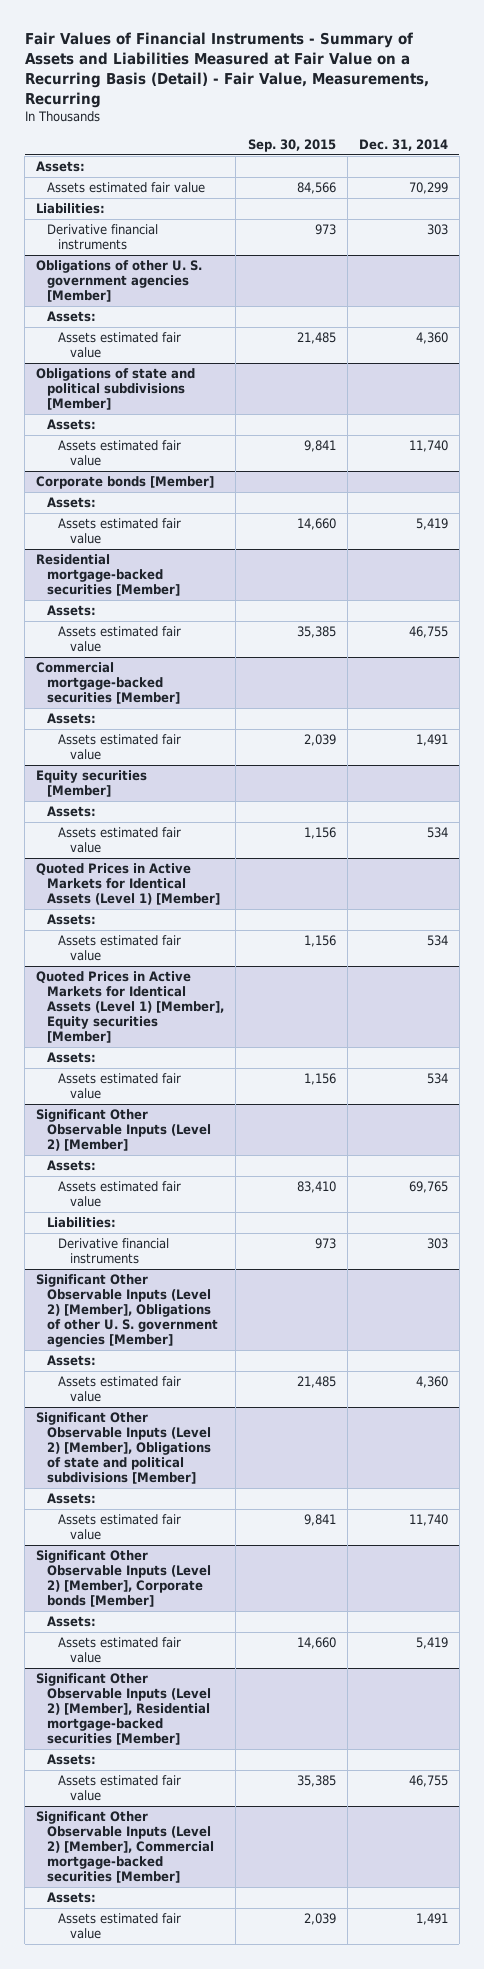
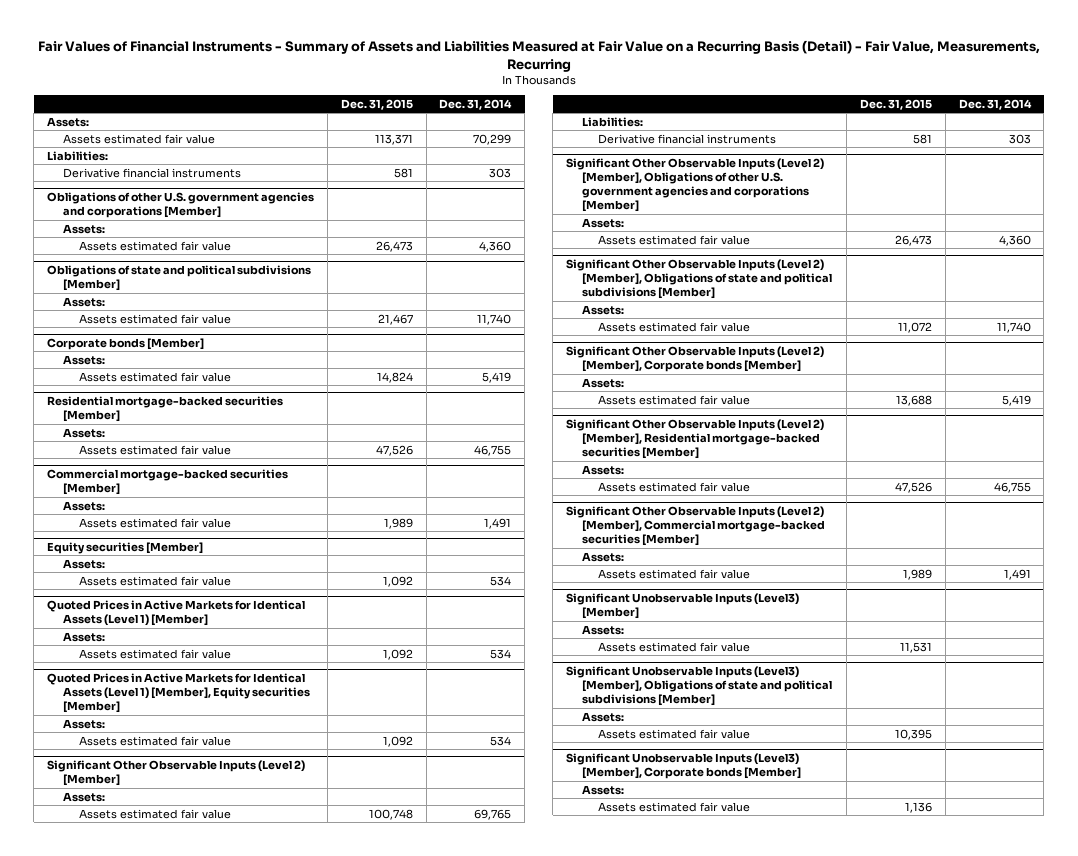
[247,138,336,152] Sep. 30, 2015 -> none
none -> [340,98,413,110] Dec. 31, 2015
[36,260,203,303] Obligations of other U. S. government agencies [Member] -> [47,191,315,218] Obligations of other U.S. government agencies and corporations [Member]
[36,1274,219,1347] Significant Other Observable Inputs (Level 2) [Member], Obligations of other U. S. government agencies [Member] -> [566,157,825,213] Significant Other Observable Inputs (Level 2) [Member], Obligations of other U.S. government agencies and corporations [Member]
none -> [566,592,800,619] Significant Unobservable Inputs (Level3) [Member]
none -> [582,624,625,635] Assets:
none -> [598,641,751,652] Assets estimated fair value
none -> [566,665,833,707] Significant Unobservable Inputs (Level3) [Member], Obligations of state and political subdivisions [Member]
none -> [582,711,625,722] Assets:
none -> [598,728,751,739] Assets estimated fair value
none -> [566,752,802,779] Significant Unobservable Inputs (Level3) [Member], Corporate bonds [Member]
none -> [582,784,625,795] Assets:
none -> [598,801,751,812] Assets estimated fair value

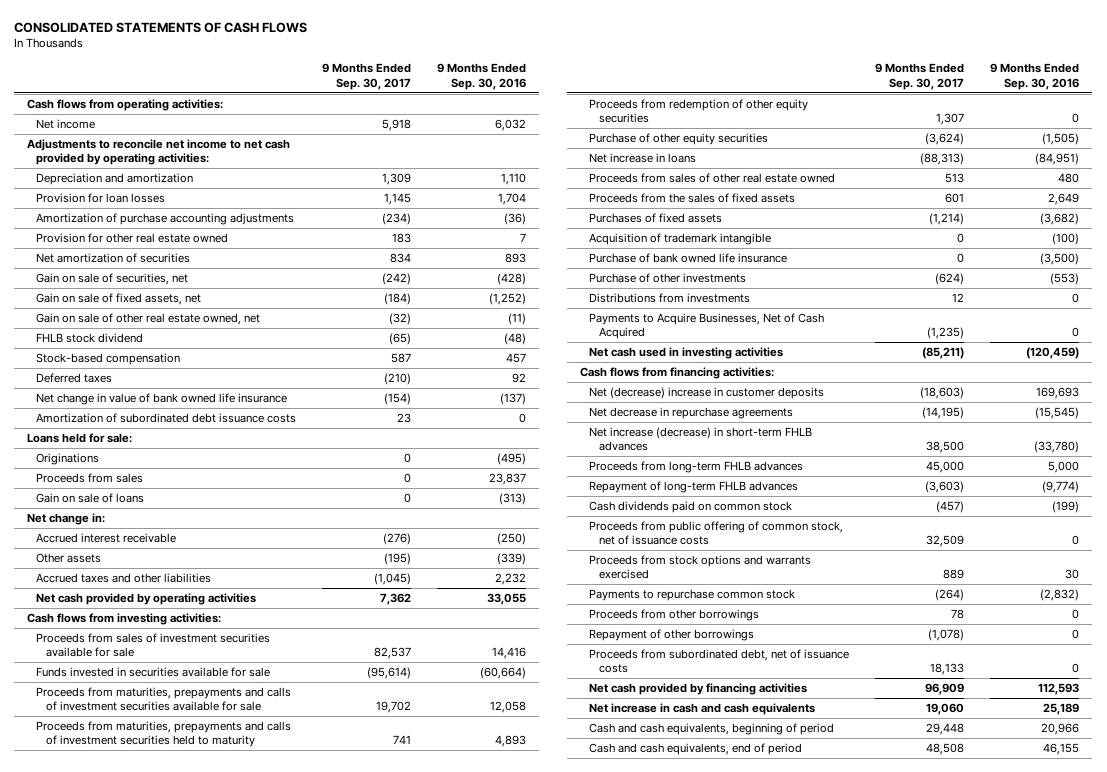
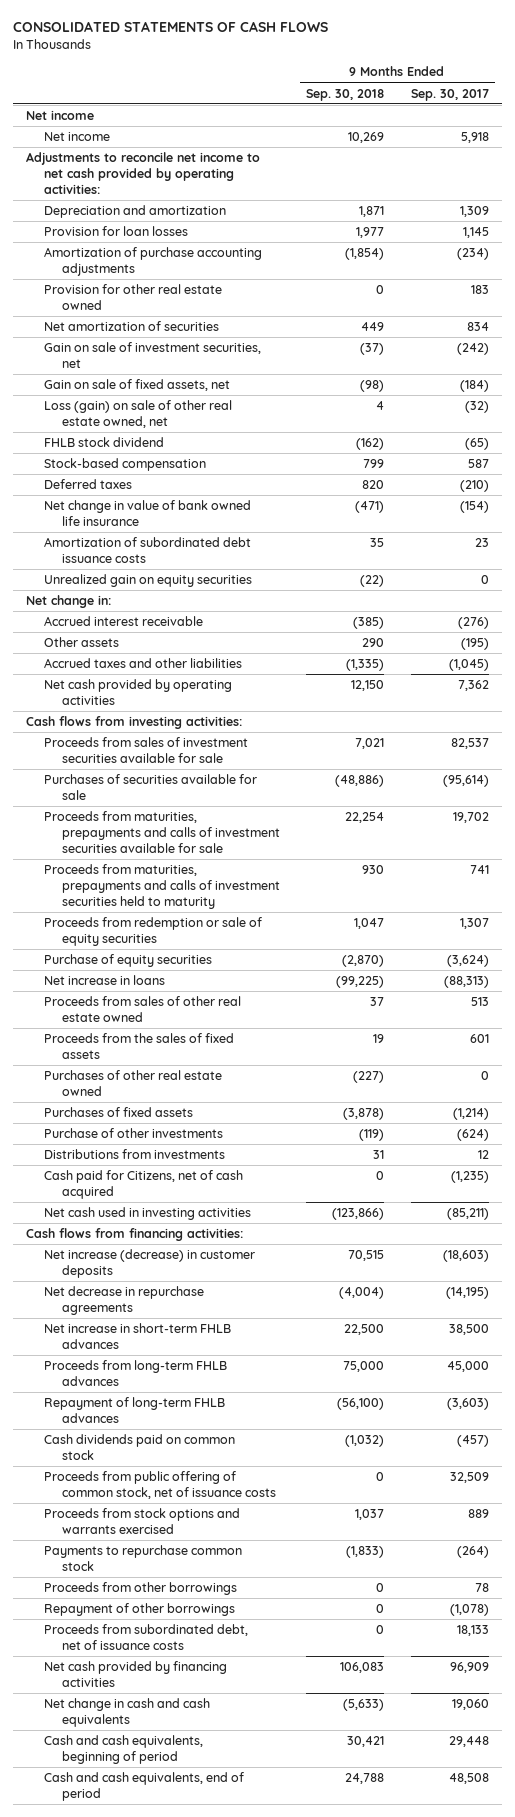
[437,63,527,90] 9 Months Ended Sep. 30, 2016 -> none
none -> [306,88,385,101] Sep. 30, 2018
[27,98,224,111] Cash flows from operating activities: -> [26,109,95,120] Net income
[36,272,189,285] Gain on sale of securities, net -> [44,341,262,368] Gain on sale of investment securities, net
[36,312,261,325] Gain on sale of other real estate owned, net -> [44,399,233,428] Loss (gain) on sale of other real estate owned, net
[27,432,133,443] Loans held for sale: -> none
[36,452,100,465] Originations -> none
[36,472,144,483] Proceeds from sales -> none
[36,492,145,503] Gain on sale of loans -> none
none -> [44,573,253,587] Unrealized gain on equity securities
[36,666,271,677] Funds invested in securities available for sale -> [44,773,258,800] Purchases of securities available for sale
[589,98,809,124] Proceeds from redemption of other equity securities -> [44,916,263,946] Proceeds from redemption or sale of equity securities
[589,132,769,145] Purchase of other equity securities -> [44,953,213,967] Purchase of equity securities
none -> [44,1069,223,1096] Purchases of other real estate owned
[589,232,772,245] Acquisition of trademark intangible -> none
[589,252,788,263] Purchase of bank owned life insurance -> none
[589,312,825,340] Payments to Acquire Businesses, Net of Cash Acquired -> [44,1169,244,1199] Cash paid for Citizens, net of cash acquired
[589,386,825,399] Net (decrease) increase in customer deposits -> [44,1248,256,1278] Net increase (decrease) in customer deposits
[589,426,813,452] Net increase (decrease) in short-term FHLB advances -> [44,1322,232,1349] Net increase in short-term FHLB advances
[589,702,816,715] Net increase in cash and cash equivalents -> [44,1697,211,1727] Net change in cash and cash equivalents

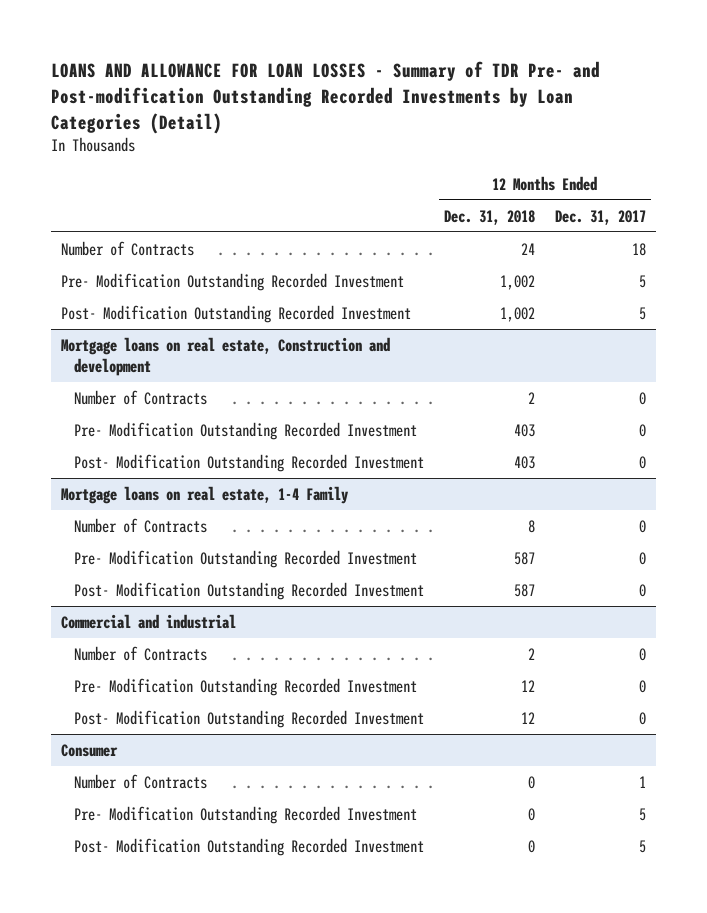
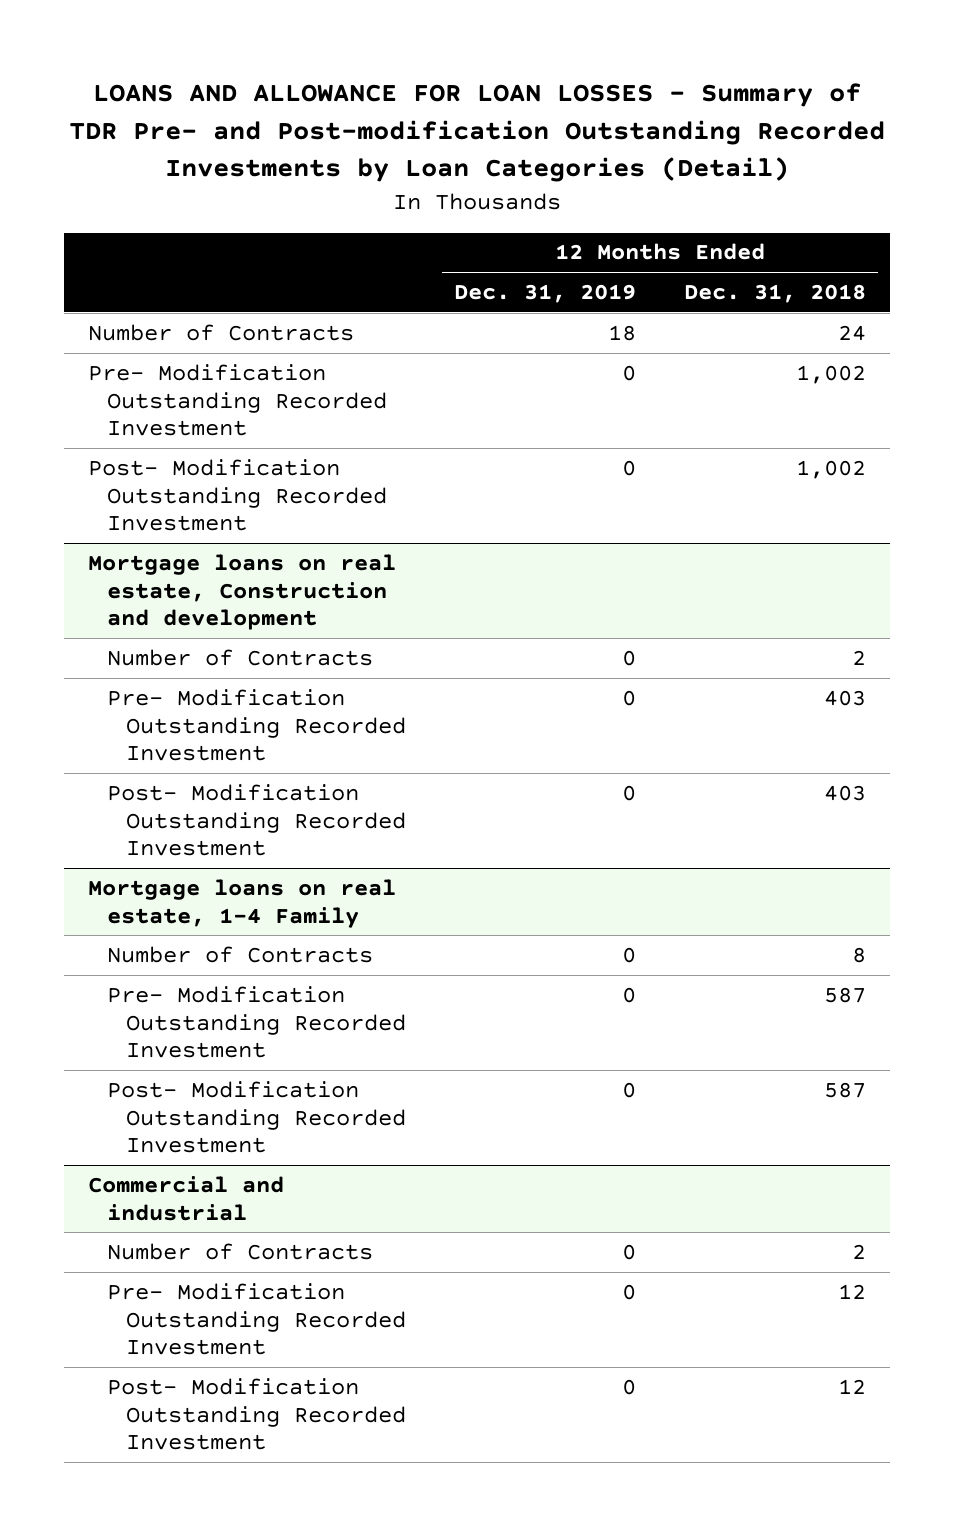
[555,209,647,225] Dec. 31, 2017 -> none
none -> [454,284,637,304] Dec. 31, 2019
[61,743,119,757] Consumer -> none
[73,773,207,789] Number of Contracts -> none
[73,805,417,824] Pre- Modification Outstanding Recorded Investment -> none
[73,837,424,856] Post- Modification Outstanding Recorded Investment -> none

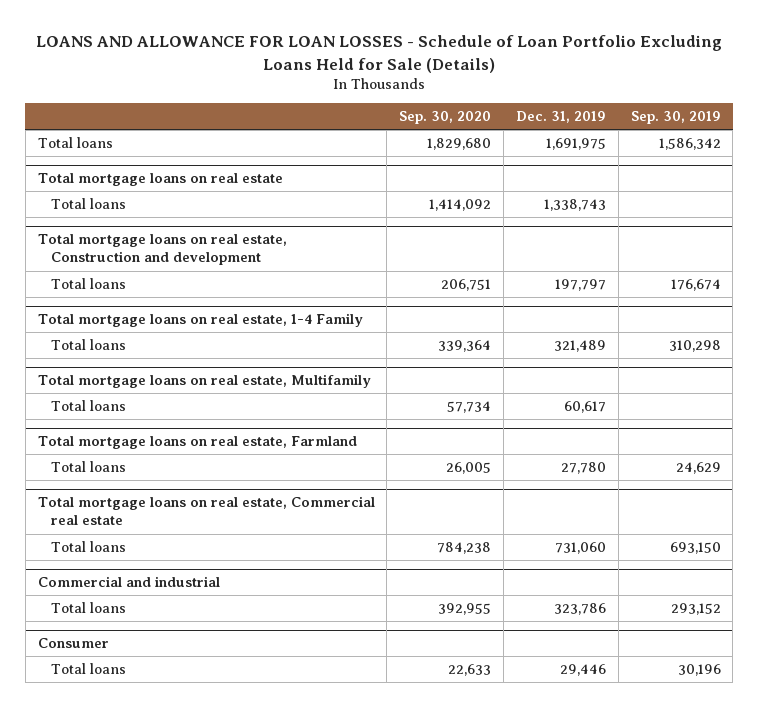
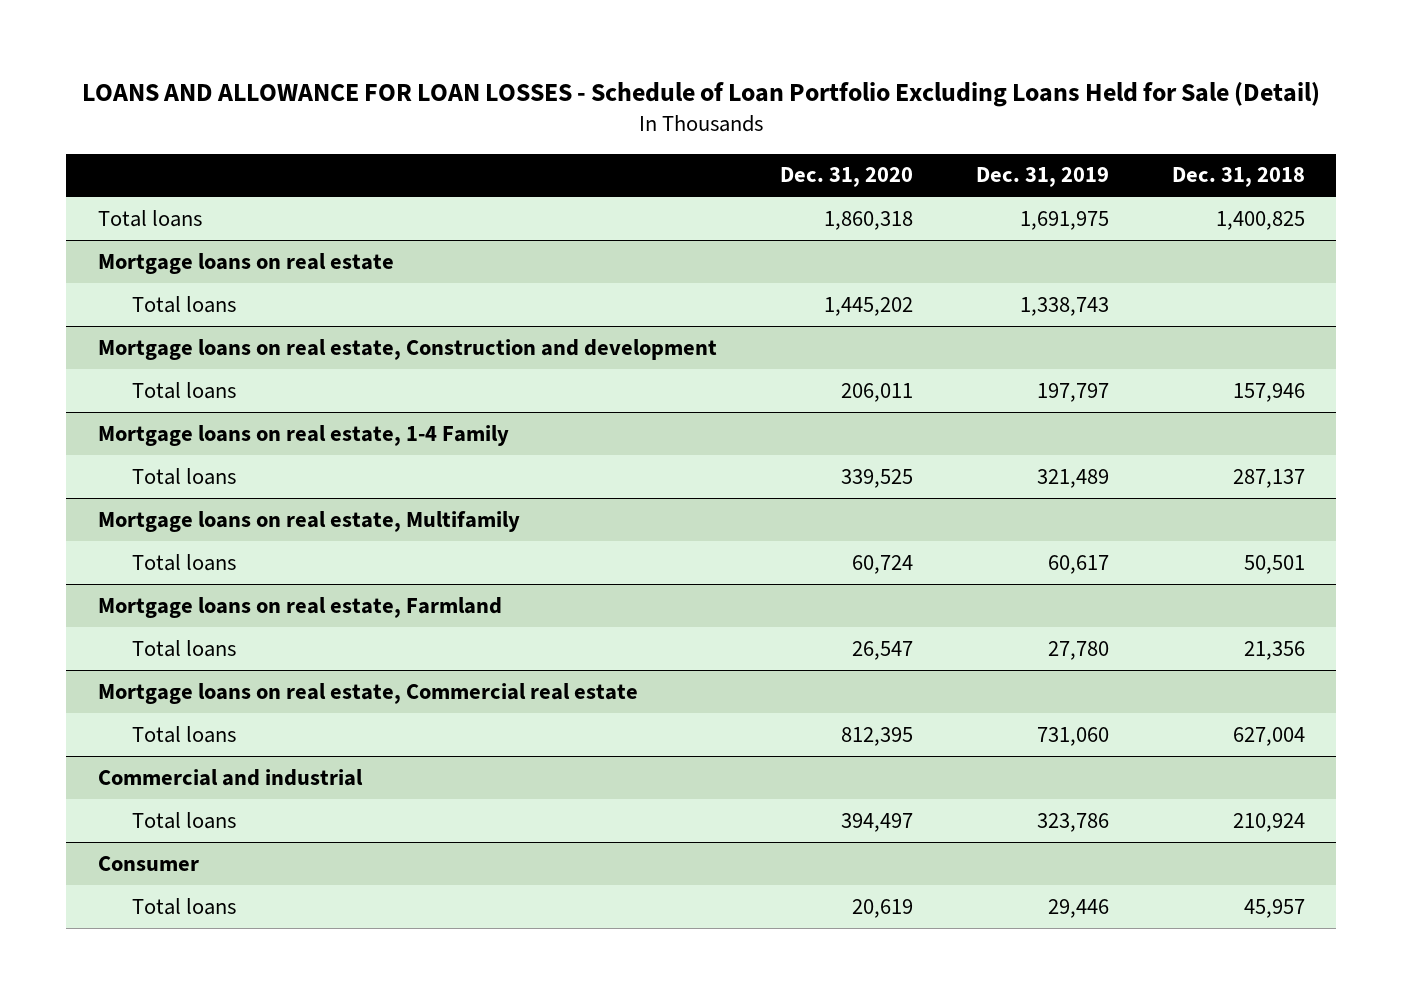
[36,35,723,73] LOANS AND ALLOWANCE FOR LOAN LOSSES - Schedule of Loan Portfolio Excluding Loans Held for Sale (Details) -> [82,81,1321,107] LOANS AND ALLOWANCE FOR LOAN LOSSES - Schedule of Loan Portfolio Excluding Loans Held for Sale (Detail)
[399,111,492,125] Sep. 30, 2020 -> none
[630,111,721,125] Sep. 30, 2019 -> none
none -> [779,167,913,188] Dec. 31, 2020
none -> [1171,167,1305,188] Dec. 31, 2018
[37,173,283,187] Total mortgage loans on real estate -> [97,252,394,274] Mortgage loans on real estate
[37,234,287,266] Total mortgage loans on real estate, Construction and development -> [97,338,717,360] Mortgage loans on real estate, Construction and development
[37,313,363,328] Total mortgage loans on real estate, 1-4 Family -> [97,424,509,446] Mortgage loans on real estate, 1-4 Family
[37,374,371,389] Total mortgage loans on real estate, Multifamily -> [97,510,520,532] Mortgage loans on real estate, Multifamily
[37,436,357,450] Total mortgage loans on real estate, Farmland -> [97,596,502,618] Mortgage loans on real estate, Farmland
[37,496,375,526] Total mortgage loans on real estate, Commercial real estate -> [97,682,638,704] Mortgage loans on real estate, Commercial real estate

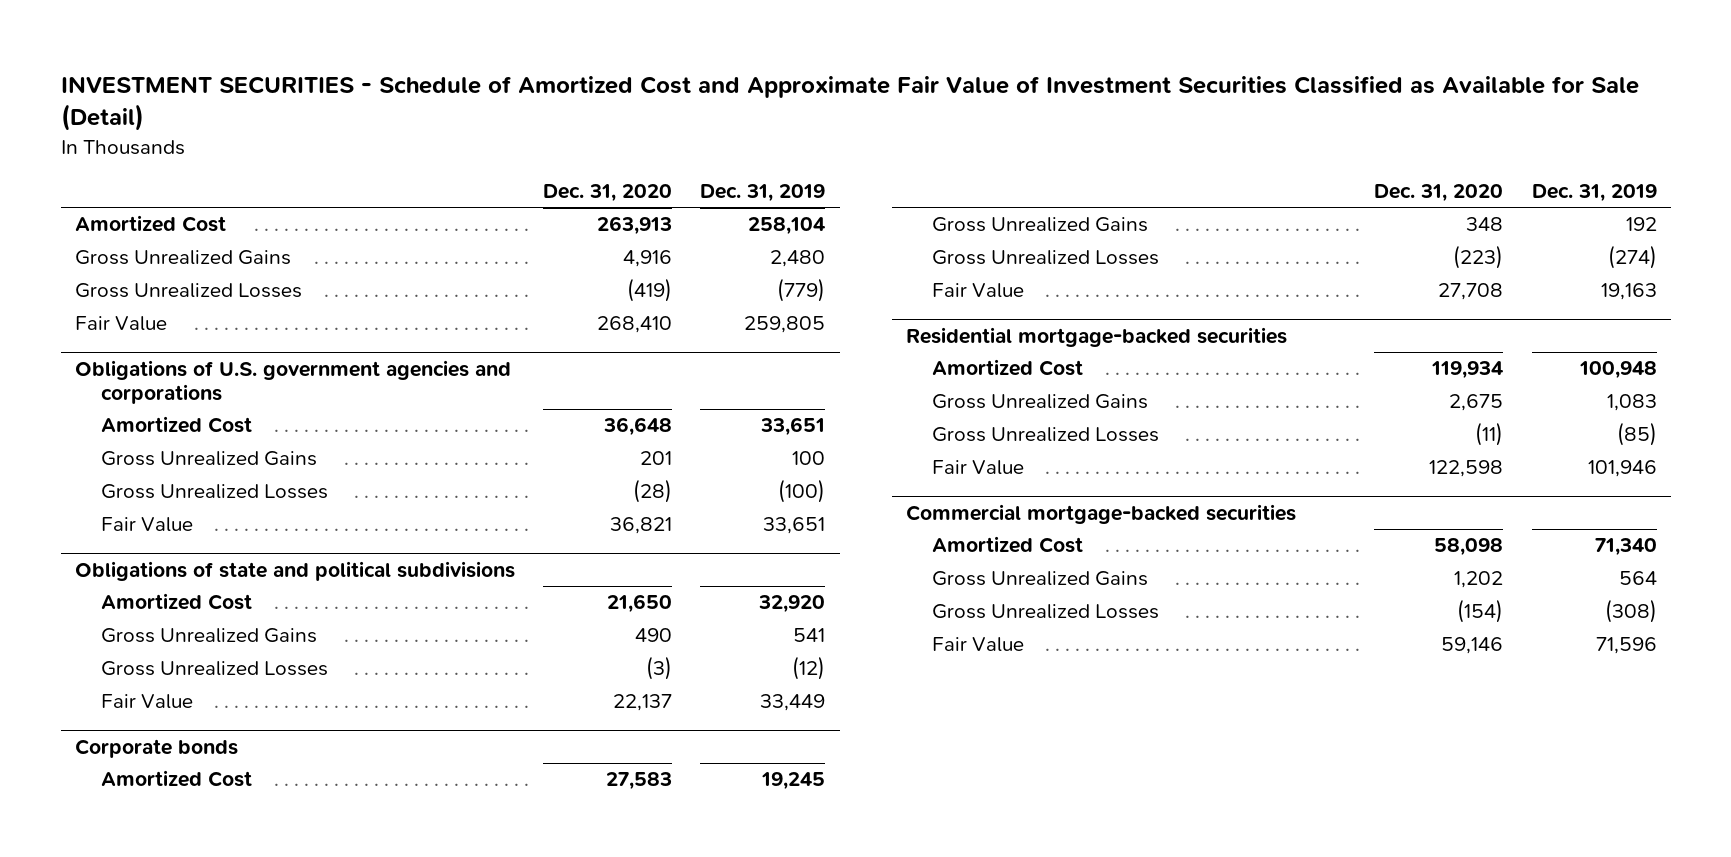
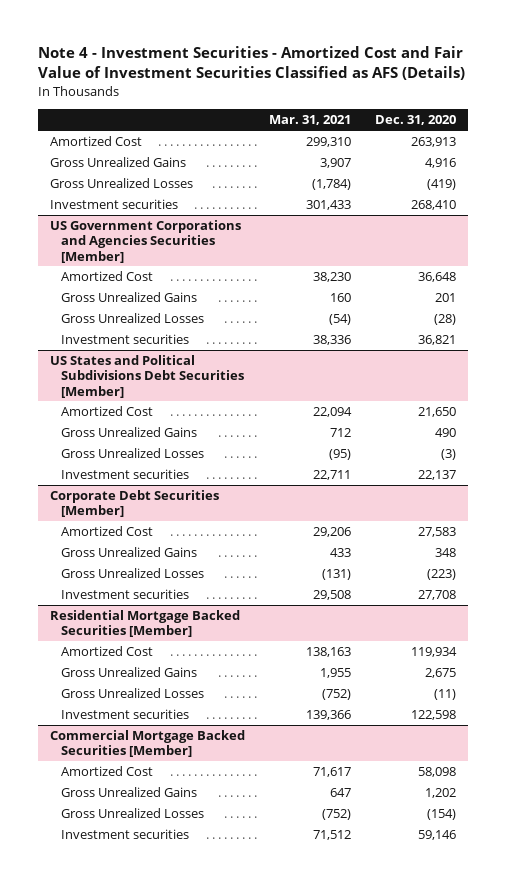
[60,76,1639,132] INVESTMENT SECURITIES - Schedule of Amortized Cost and Approximate Fair Value of Investment Securities Classified as Available for Sale (Detail) -> [37,45,465,81] Note 4 - Investment Securities - Amortized Cost and Fair Value of Investment Securities Classified as AFS (Details)
[700,183,826,202] Dec. 31, 2019 -> none
none -> [268,115,351,126] Mar. 31, 2021
[74,316,167,332] Fair Value -> [49,199,178,210] Investment securities
[74,359,511,404] Obligations of U.S. government agencies and corporations -> [49,220,241,263] US Government Corporations and Agencies Securities [Member]
[100,517,193,533] Fair Value -> [61,334,190,345] Investment securities
[74,560,515,581] Obligations of state and political subdivisions -> [49,355,245,398] US States and Political Subdivisions Debt Securities [Member]
[100,694,193,710] Fair Value -> [61,469,190,480] Investment securities
[74,738,238,758] Corporate bonds -> [49,490,219,518] Corporate Debt Securities [Member]
[931,283,1024,299] Fair Value -> [61,589,190,600] Investment securities
[905,326,1287,347] Residential mortgage-backed securities -> [49,610,240,638] Residential Mortgage Backed Securities [Member]
[931,460,1024,476] Fair Value -> [61,709,190,720] Investment securities
[905,503,1296,524] Commercial mortgage-backed securities -> [49,730,245,758] Commercial Mortgage Backed Securities [Member]
[931,637,1024,653] Fair Value -> [61,829,190,840] Investment securities

